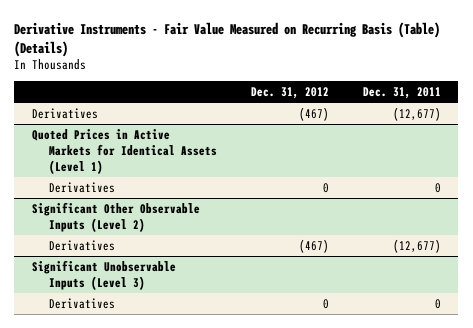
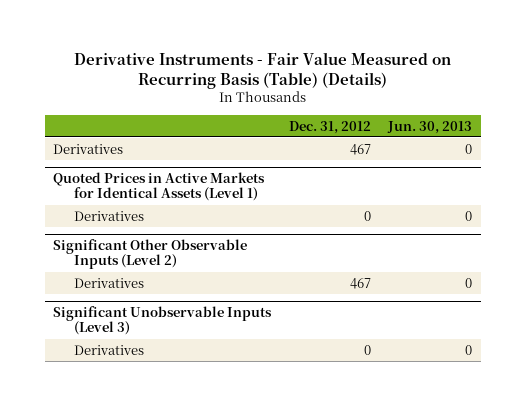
[363,87,442,100] Dec. 31, 2011 -> none
none -> [387,120,473,134] Jun. 30, 2013
[299,106,330,121] (467) -> [349,143,371,155] 467
[299,238,330,253] (467) -> [349,277,371,289] 467

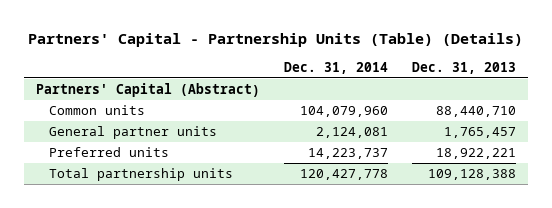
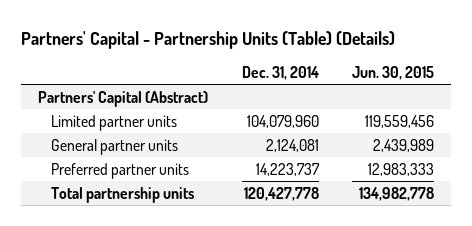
[411,62,516,75] Dec. 31, 2013 -> none
none -> [352,66,435,81] Jun. 30, 2015
[49,105,146,116] Common units -> [50,114,177,131] Limited partner units
[49,147,170,158] Preferred units -> [50,162,189,179] Preferred partner units

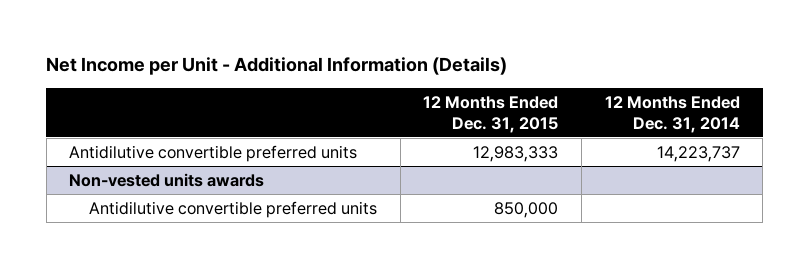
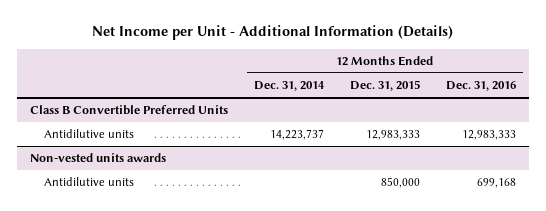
none -> [446,81,517,92] Dec. 31, 2016
none -> [29,105,228,116] Class B Convertible Preferred Units
[69,144,358,162] Antidilutive convertible preferred units -> [44,129,135,139] Antidilutive units
[88,200,377,218] Antidilutive convertible preferred units -> [44,177,135,187] Antidilutive units

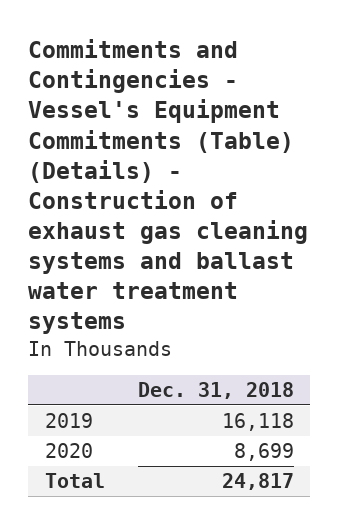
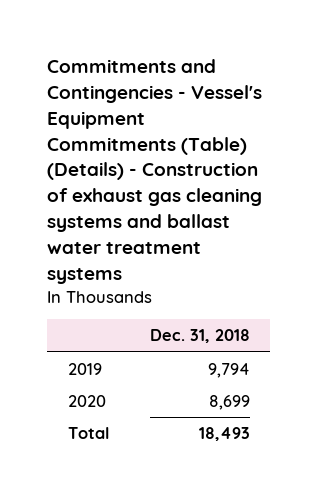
[221,412,294,431] 16,118 -> [207,363,250,379] 9,794
[221,472,294,490] 24,817 -> [198,427,250,442] 18,493

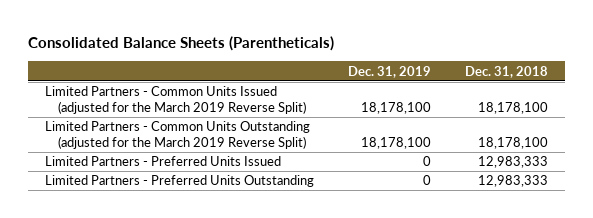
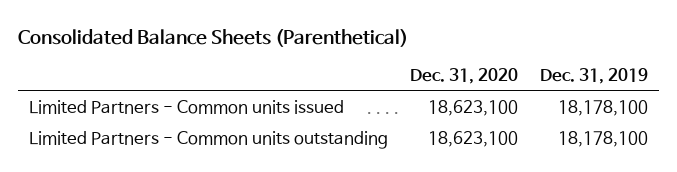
[27,36,334,52] Consolidated Balance Sheets (Parentheticals) -> [18,28,409,47] Consolidated Balance Sheets (Parenthetical)
[465,65,549,78] Dec. 31, 2018 -> none
none -> [409,68,518,85] Dec. 31, 2020
[44,156,281,167] Limited Partners - Preferred Units Issued -> none
[44,175,314,188] Limited Partners - Preferred Units Outstanding -> none
[44,86,306,115] Limited Partners - Common Units Issued (adjusted for the March 2019 Reverse Split) -> [29,100,345,115] Limited Partners - Common units issued
[44,121,310,150] Limited Partners - Common Units Outstanding (adjusted for the March 2019 Reverse Split) -> [29,131,389,150] Limited Partners - Common units outstanding

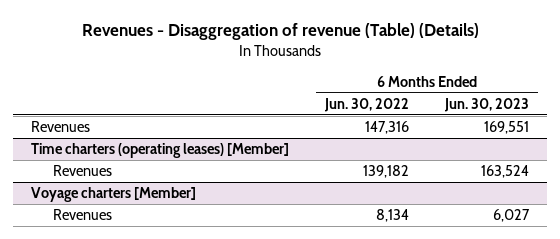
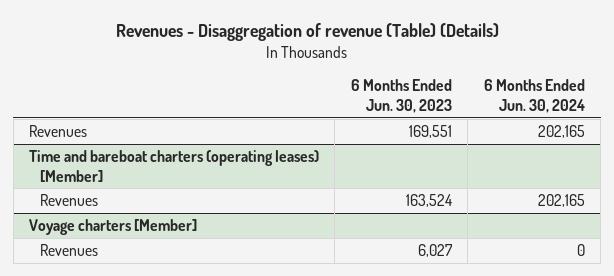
[324,97,410,112] Jun. 30, 2022 -> none
none -> [483,79,585,113] 6 Months Ended Jun. 30, 2024
[31,143,290,159] Time charters (operating leases) [Member] -> [29,150,320,182] Time and bareboat charters (operating leases) [Member]

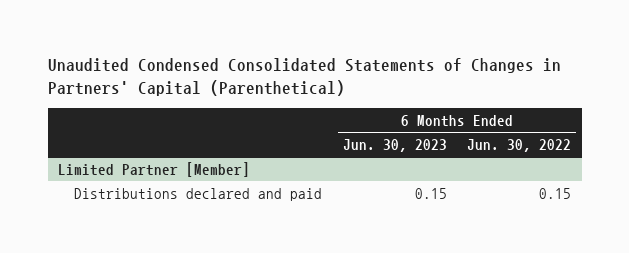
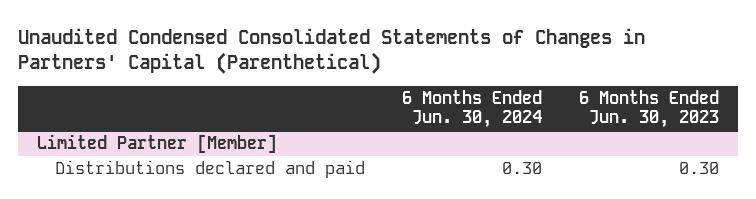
[467,138,572,152] Jun. 30, 2022 -> none
none -> [402,89,543,129] 6 Months Ended Jun. 30, 2024
[414,187,447,199] 0.15 -> [679,162,720,175] 0.30

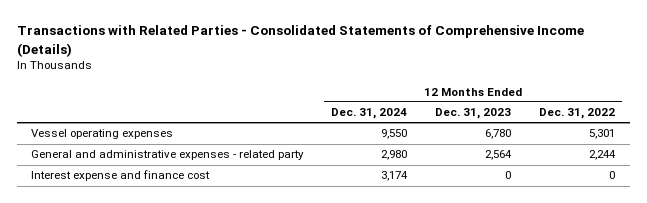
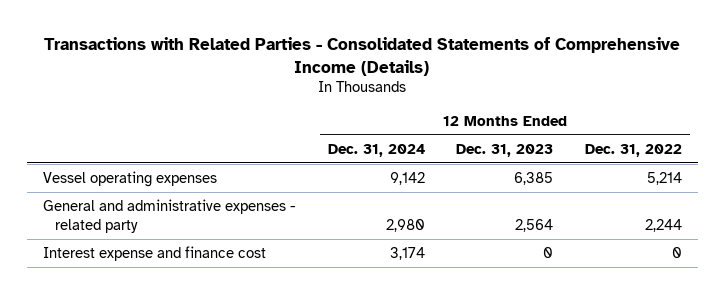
[381,129,408,140] 9,550 -> [389,171,425,185] 9,142
[485,129,512,140] 6,780 -> [514,171,554,185] 6,385
[589,129,616,140] 5,301 -> [646,171,682,185] 5,214

